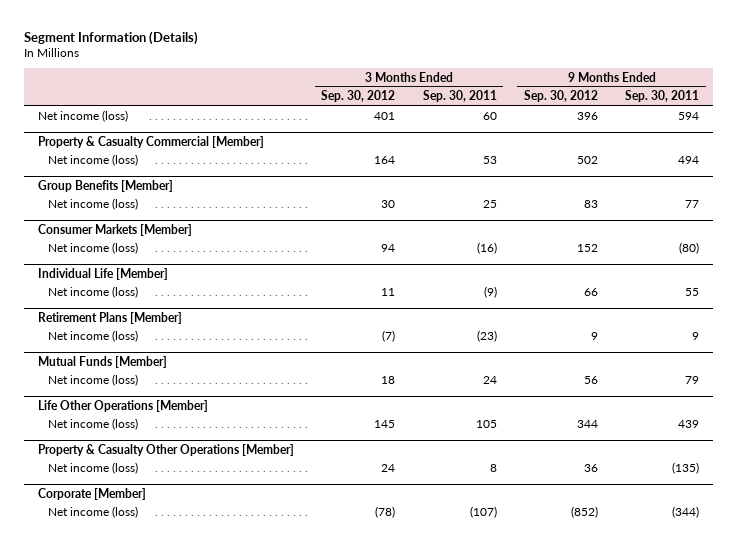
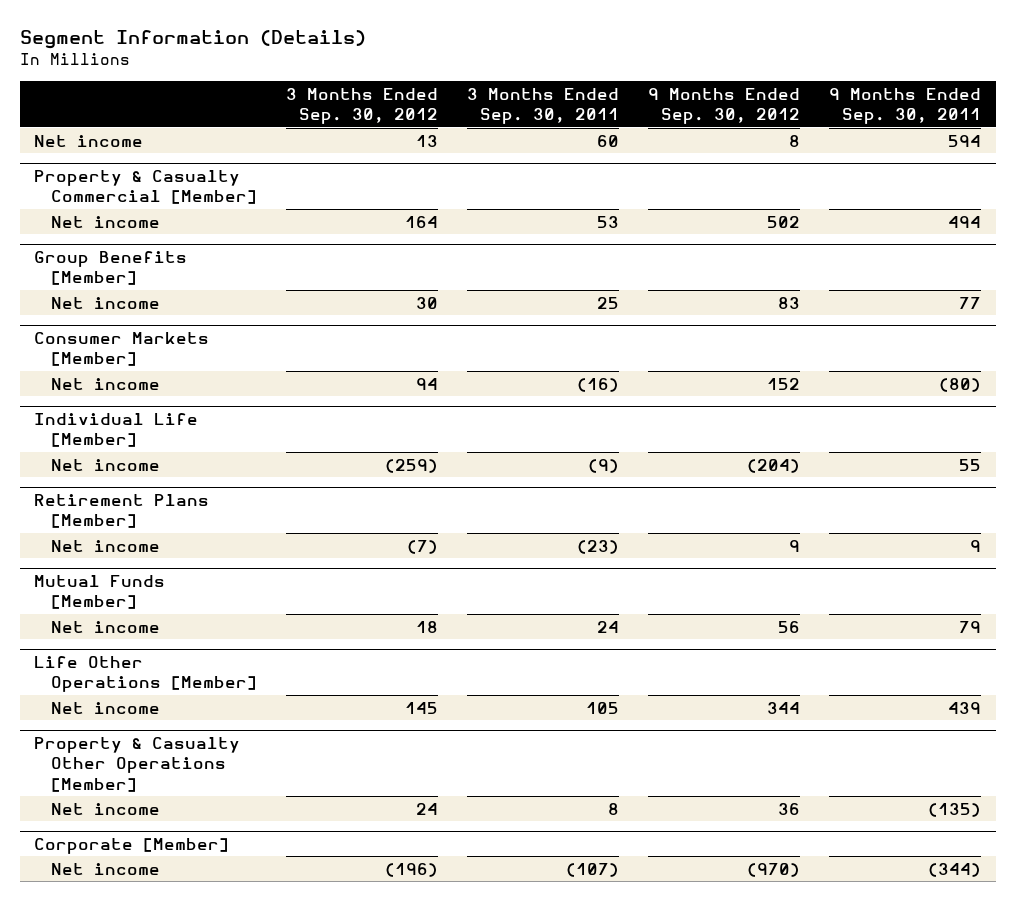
[38,110,129,123] Net income (loss) -> [34,134,144,147] Net income
[374,112,396,121] 401 -> [416,134,439,147] 13
[576,112,598,121] 396 -> [789,134,801,147] 8
[48,154,139,167] Net income (loss) -> [51,215,161,228] Net income
[48,198,139,211] Net income (loss) -> [51,296,161,309] Net income
[48,242,139,255] Net income (loss) -> [51,377,161,390] Net income
[48,286,139,299] Net income (loss) -> [51,458,161,471] Net income
[381,288,396,297] 11 -> [385,458,439,473] (259)
[583,288,598,297] 66 -> [747,458,801,473] (204)
[48,330,139,343] Net income (loss) -> [51,539,161,552] Net income
[48,374,139,387] Net income (loss) -> [51,620,161,633] Net income
[48,418,139,431] Net income (loss) -> [51,701,161,714] Net income
[48,462,139,475] Net income (loss) -> [51,802,161,815] Net income
[48,506,139,519] Net income (loss) -> [51,862,161,875] Net income
[375,506,396,519] (78) -> [385,862,439,877] (196)
[570,506,598,519] (852) -> [747,862,801,877] (970)

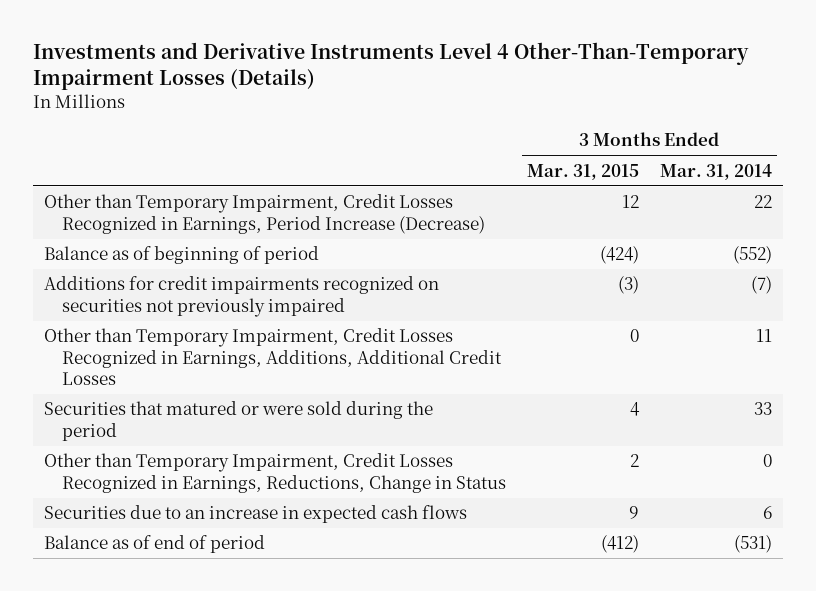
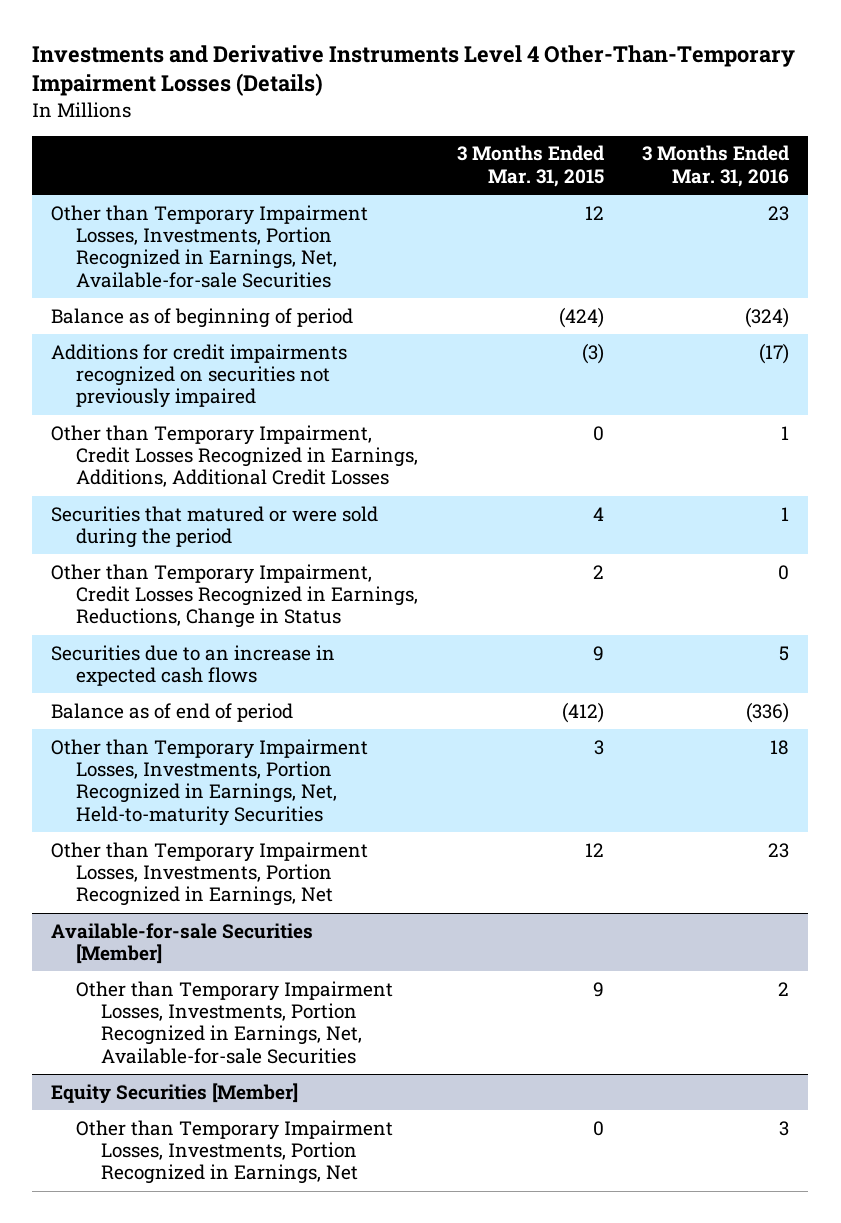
[660,163,773,180] Mar. 31, 2014 -> none
none -> [642,145,790,187] 3 Months Ended Mar. 31, 2016
[44,194,485,234] Other than Temporary Impairment, Credit Losses Recognized in Earnings, Period Increase (Decrease) -> none
none -> [51,204,369,288] Other than Temporary Impairment Losses, Investments, Portion Recognized in Earnings, Net, Available-for-sale Securities
none -> [51,738,369,826] Other than Temporary Impairment Losses, Investments, Portion Recognized in Earnings, Net, Held-to-maturity Securities
none -> [51,841,369,907] Other than Temporary Impairment Losses, Investments, Portion Recognized in Earnings, Net
none -> [51,922,314,965] Available-for-sale Securities [Member]
none -> [76,980,394,1064] Other than Temporary Impairment Losses, Investments, Portion Recognized in Earnings, Net, Available-for-sale Securities
none -> [51,1082,299,1104] Equity Securities [Member]
none -> [76,1119,394,1185] Other than Temporary Impairment Losses, Investments, Portion Recognized in Earnings, Net

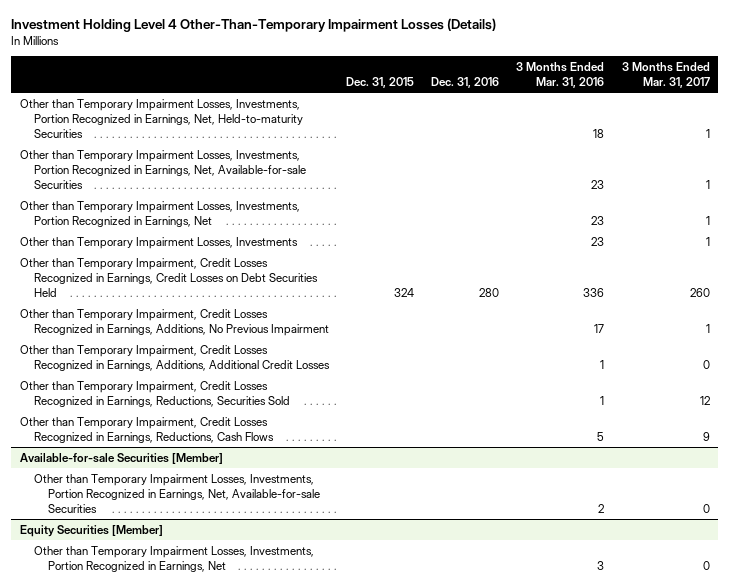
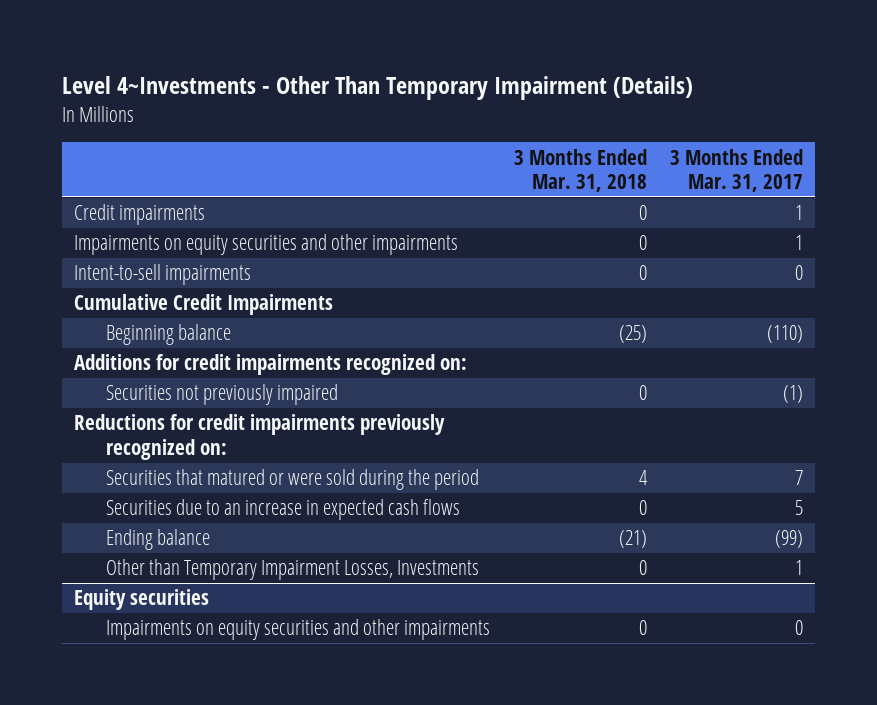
[10,17,496,32] Investment Holding Level 4 Other-Than-Temporary Impairment Losses (Details) -> [61,75,693,100] Level 4~Investments - Other Than Temporary Impairment (Details)
[345,76,414,88] Dec. 31, 2015 -> none
[431,76,500,88] Dec. 31, 2016 -> none
[516,61,605,88] 3 Months Ended Mar. 31, 2016 -> none
none -> [513,148,647,193] 3 Months Ended Mar. 31, 2018
[19,149,306,189] Other than Temporary Impairment Losses, Investments, Portion Recognized in Earnings, Net, Available-for-sale Securities -> none
[19,98,303,138] Other than Temporary Impairment Losses, Investments, Portion Recognized in Earnings, Net, Held-to-maturity Securities -> [73,204,205,226] Credit impairments
[19,200,300,227] Other than Temporary Impairment Losses, Investments, Portion Recognized in Earnings, Net -> [73,234,458,256] Impairments on equity securities and other impairments
none -> [73,264,251,286] Intent-to-sell impairments
none -> [73,294,333,316] Cumulative Credit Impairments
none -> [106,324,232,346] Beginning balance
none -> [73,354,467,376] Additions for credit impairments recognized on:
none -> [106,384,339,406] Securities not previously impaired
none -> [73,414,445,460] Reductions for credit impairments previously recognized on:
none -> [106,469,480,491] Securities that matured or were sold during the period
none -> [106,499,461,521] Securities due to an increase in expected cash flows
none -> [106,529,211,551] Ending balance
[19,257,318,297] Other than Temporary Impairment, Credit Losses Recognized in Earnings, Credit Losses on Debt Securities Held -> none
[19,308,329,336] Other than Temporary Impairment, Credit Losses Recognized in Earnings, Additions, No Previous Impairment -> none
[19,344,330,371] Other than Temporary Impairment, Credit Losses Recognized in Earnings, Additions, Additional Credit Losses -> none
[19,380,290,407] Other than Temporary Impairment, Credit Losses Recognized in Earnings, Reductions, Securities Sold -> none
[19,416,274,443] Other than Temporary Impairment, Credit Losses Recognized in Earnings, Reductions, Cash Flows -> none
[19,452,223,464] Available-for-sale Securities [Member] -> none
[33,473,320,513] Other than Temporary Impairment Losses, Investments, Portion Recognized in Earnings, Net, Available-for-sale Securities -> none
[19,524,163,537] Equity Securities [Member] -> [73,589,209,611] Equity securities
[33,545,314,572] Other than Temporary Impairment Losses, Investments, Portion Recognized in Earnings, Net -> [106,619,491,641] Impairments on equity securities and other impairments

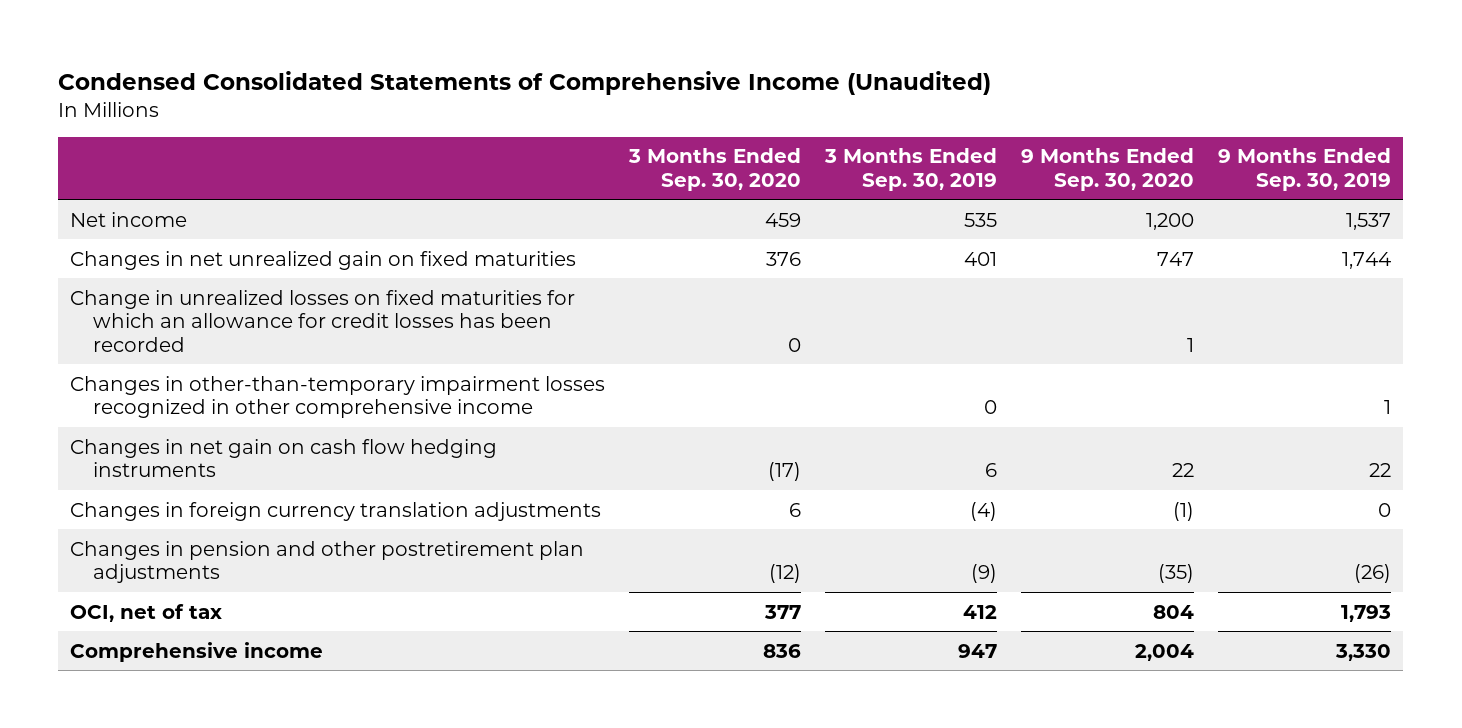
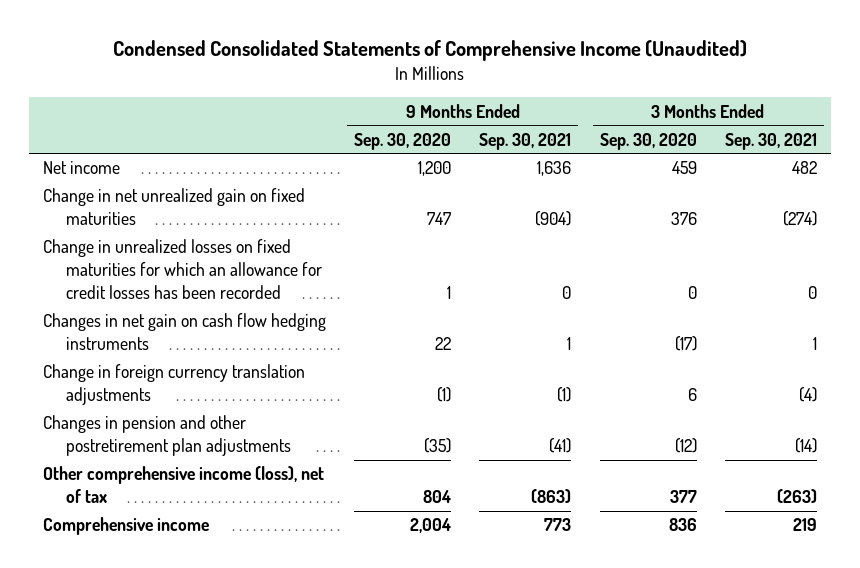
[824,148,998,191] 3 Months Ended Sep. 30, 2019 -> none
[1218,148,1392,191] 9 Months Ended Sep. 30, 2019 -> none
none -> [479,132,572,150] Sep. 30, 2021
none -> [724,132,817,150] Sep. 30, 2021
[70,250,577,270] Changes in net unrealized gain on fixed maturities -> [42,188,305,226] Change in net unrealized gain on fixed maturities
[70,375,606,419] Changes in other-than-temporary impairment losses recognized in other comprehensive income -> none
[70,501,602,521] Changes in foreign currency translation adjustments -> [42,364,305,406] Change in foreign currency translation adjustments
[70,603,223,622] OCI, net of tax -> [42,466,324,504] Other comprehensive income (loss), net of tax

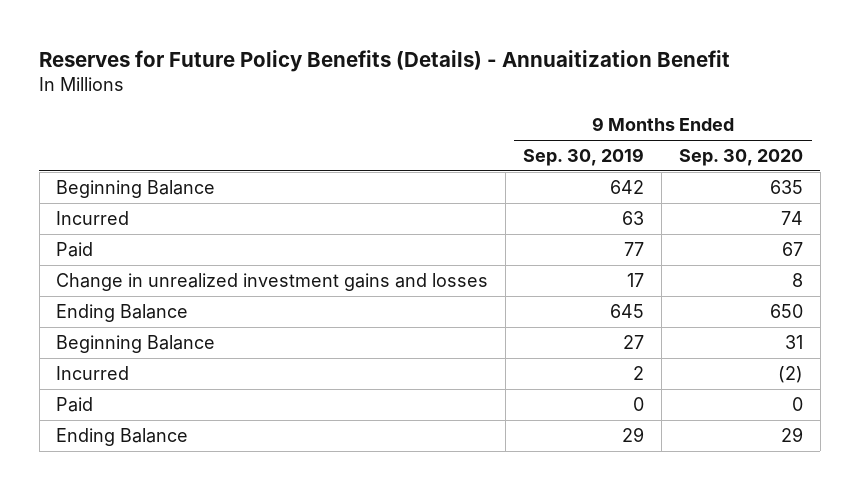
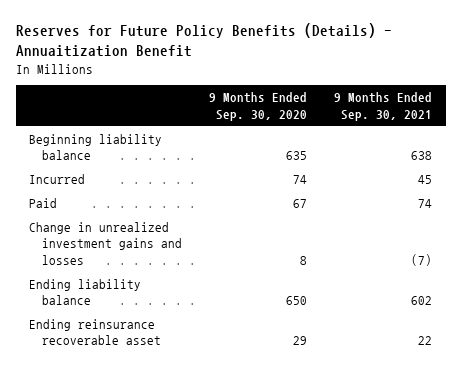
[523,148,645,167] Sep. 30, 2019 -> none
none -> [334,92,433,121] 9 Months Ended Sep. 30, 2021
[56,179,216,198] Beginning Balance -> [29,134,163,161] Beginning liability balance
[56,334,216,353] Beginning Balance -> none
[56,365,130,380] Incurred -> none
[56,396,94,412] Paid -> none
[56,427,189,446] Ending Balance -> none
[56,303,189,322] Ending Balance -> [29,279,142,306] Ending liability balance
none -> [29,319,162,346] Ending reinsurance recoverable asset

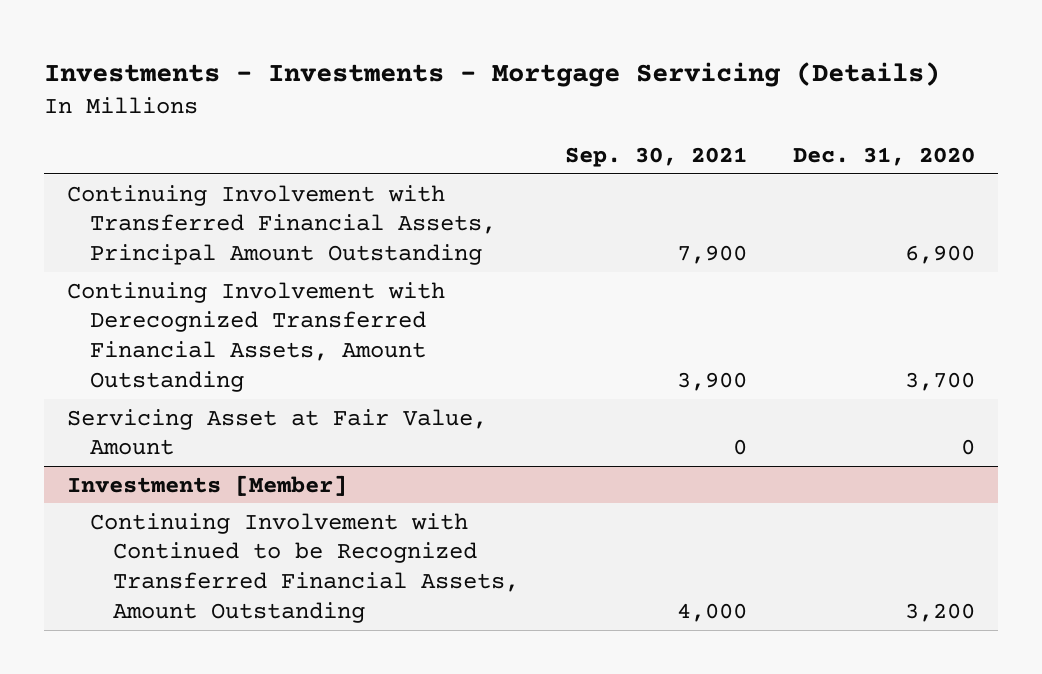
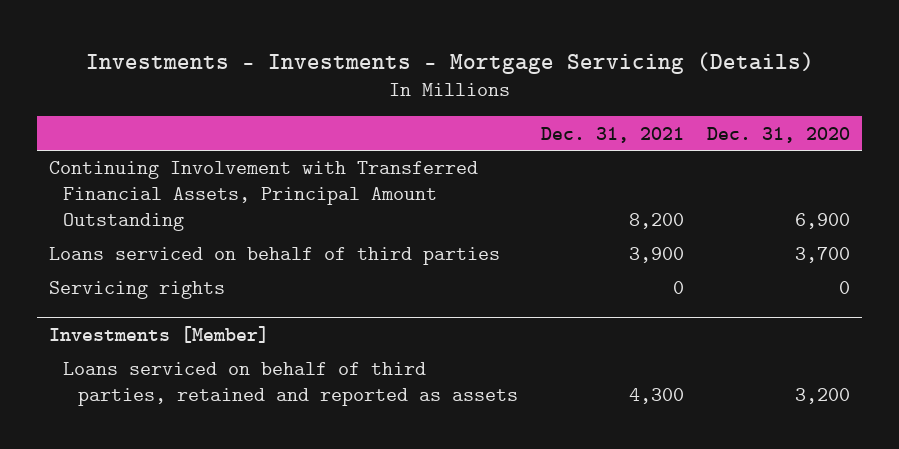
[565,147,748,168] Sep. 30, 2021 -> none
none -> [541,126,685,143] Dec. 31, 2021
[66,281,445,393] Continuing Involvement with Derecognized Transferred Financial Assets, Amount Outstanding -> [48,247,500,266] Loans serviced on behalf of third parties
[66,408,487,456] Servicing Asset at Fair Value, Amount -> [48,281,225,300] Servicing rights
[89,512,520,624] Continuing Involvement with Continued to be Recognized Transferred Financial Assets, Amount Outstanding -> [63,362,518,407] Loans serviced on behalf of third parties, retained and reported as assets

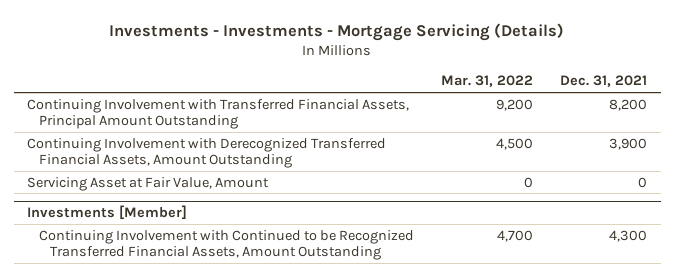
[707,126,851,143] Dec. 31, 2020 -> none
none -> [440,75,533,88] Mar. 31, 2022
[48,247,500,266] Loans serviced on behalf of third parties -> [27,137,387,169] Continuing Involvement with Derecognized Transferred Financial Assets, Amount Outstanding
[48,281,225,300] Servicing rights -> [27,176,270,191] Servicing Asset at Fair Value, Amount
[63,362,518,407] Loans serviced on behalf of third parties, retained and reported as assets -> [38,229,414,261] Continuing Involvement with Continued to be Recognized Transferred Financial Assets, Amount Outstanding

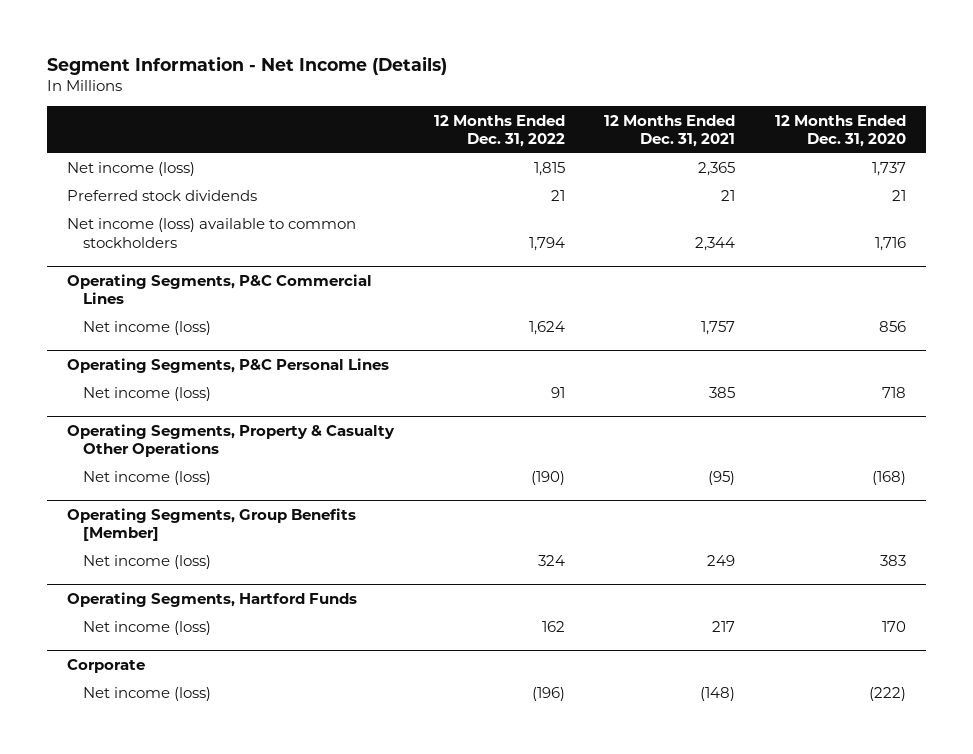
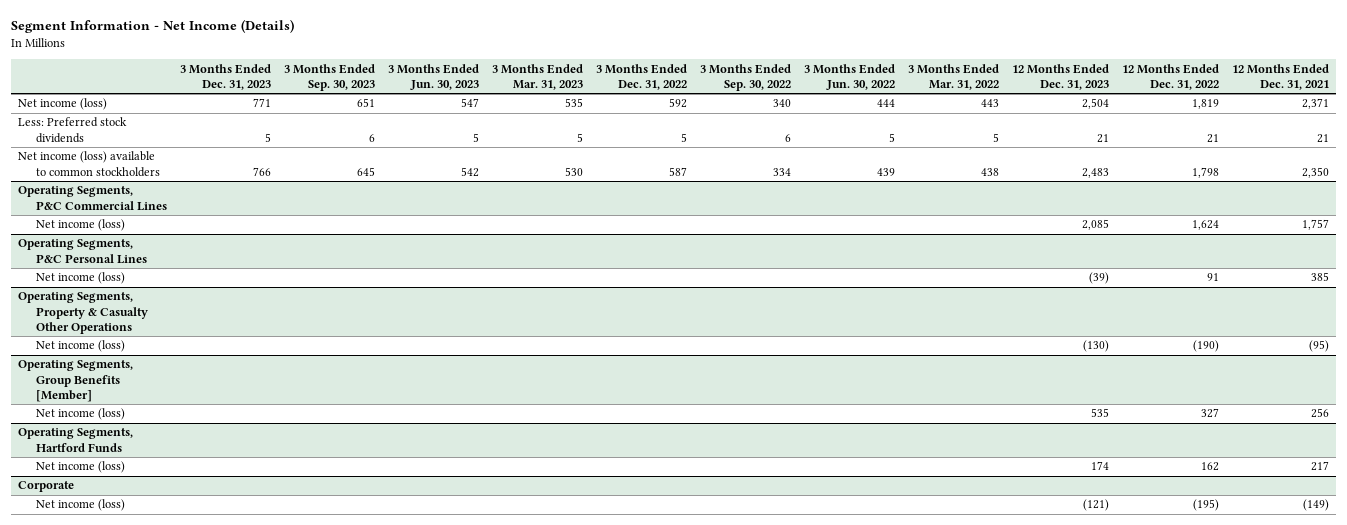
[774,114,906,148] 12 Months Ended Dec. 31, 2020 -> none
none -> [180,63,272,90] 3 Months Ended Dec. 31, 2023
none -> [284,63,376,91] 3 Months Ended Sep. 30, 2023
none -> [388,63,480,90] 3 Months Ended Jun. 30, 2023
none -> [492,63,584,90] 3 Months Ended Mar. 31, 2023
none -> [596,63,688,90] 3 Months Ended Dec. 31, 2022
none -> [700,63,792,91] 3 Months Ended Sep. 30, 2022
none -> [804,63,896,90] 3 Months Ended Jun. 30, 2022
none -> [908,63,1000,90] 3 Months Ended Mar. 31, 2022
none -> [1012,63,1110,90] 12 Months Ended Dec. 31, 2023
[533,162,565,177] 1,815 -> [1192,99,1220,110] 1,819
[698,162,736,177] 2,365 -> [1302,98,1330,110] 2,371
[66,190,257,202] Preferred stock dividends -> [17,117,127,143] Less: Preferred stock dividends
[528,237,565,252] 1,794 -> [1192,166,1220,178] 1,798
[695,237,736,252] 2,344 -> [1302,166,1330,178] 2,350
[537,555,565,567] 324 -> [1201,408,1220,419] 327
[707,555,736,567] 249 -> [1311,408,1330,419] 256
[531,687,565,702] (196) -> [1193,499,1220,512] (195)
[700,687,736,702] (148) -> [1303,499,1330,512] (149)

